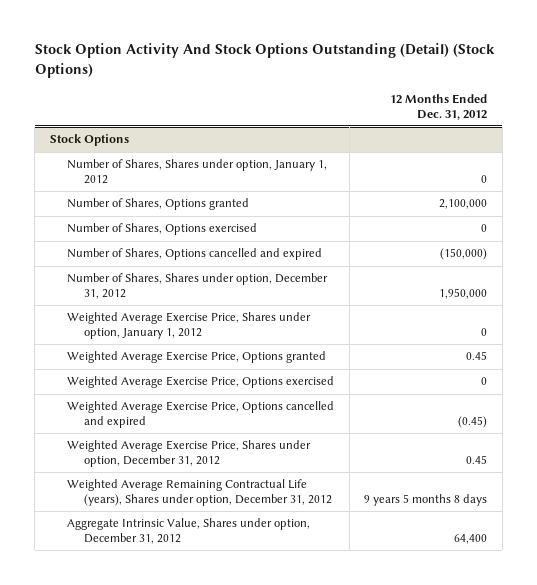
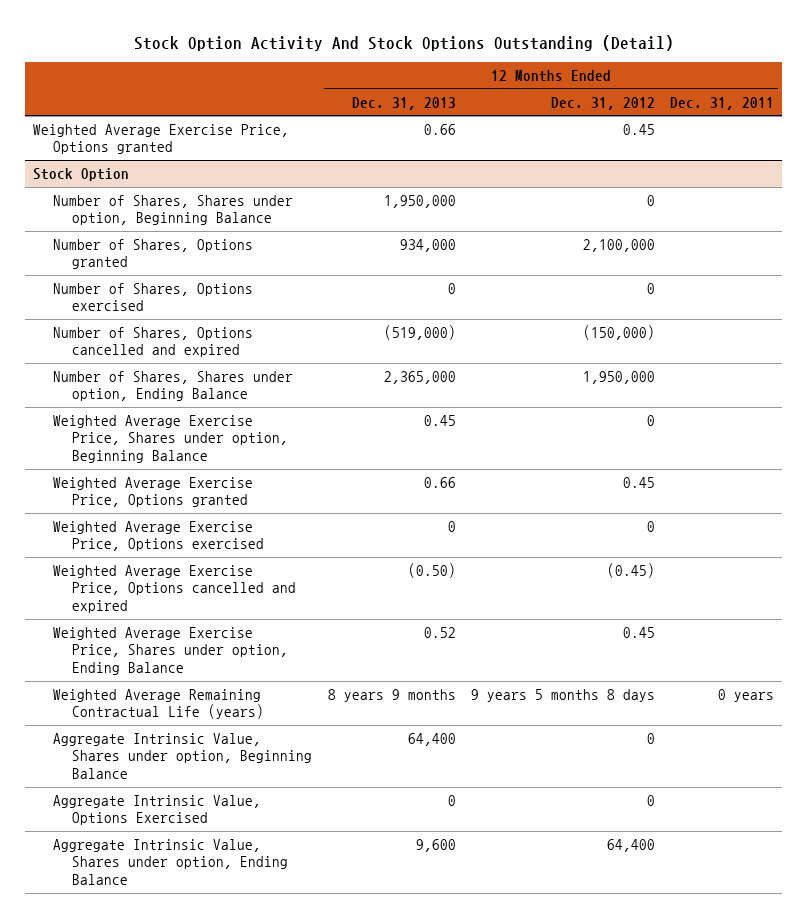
[34,43,495,78] Stock Option Activity And Stock Options Outstanding (Detail) (Stock Options) -> [133,34,674,51] Stock Option Activity And Stock Options Outstanding (Detail)
none -> [351,96,456,110] Dec. 31, 2013
none -> [670,96,775,110] Dec. 31, 2011
none -> [33,123,290,155] Weighted Average Exercise Price, Options granted
[49,134,129,147] Stock Options -> [33,167,130,181] Stock Option
[66,159,327,185] Number of Shares, Shares under option, January 1, 2012 -> [52,194,293,226] Number of Shares, Shares under option, Beginning Balance
[66,273,328,300] Number of Shares, Shares under option, December 31, 2012 -> [52,370,293,402] Number of Shares, Shares under option, Ending Balance
[66,312,311,340] Weighted Average Exercise Price, Shares under option, January 1, 2012 -> [52,414,289,463] Weighted Average Exercise Price, Shares under option, Beginning Balance
[66,440,311,468] Weighted Average Exercise Price, Shares under option, December 31, 2012 -> [52,626,289,675] Weighted Average Exercise Price, Shares under option, Ending Balance
[66,479,333,507] Weighted Average Remaining Contractual Life (years), Shares under option, December 31, 2012 -> [52,688,265,720] Weighted Average Remaining Contractual Life (years)
[66,518,310,545] Aggregate Intrinsic Value, Shares under option, December 31, 2012 -> [52,732,313,779] Aggregate Intrinsic Value, Shares under option, Beginning Balance
[454,534,488,545] 64,400 -> [647,732,656,744] 0
none -> [52,794,261,826] Aggregate Intrinsic Value, Options Exercised
none -> [52,838,289,885] Aggregate Intrinsic Value, Shares under option, Ending Balance

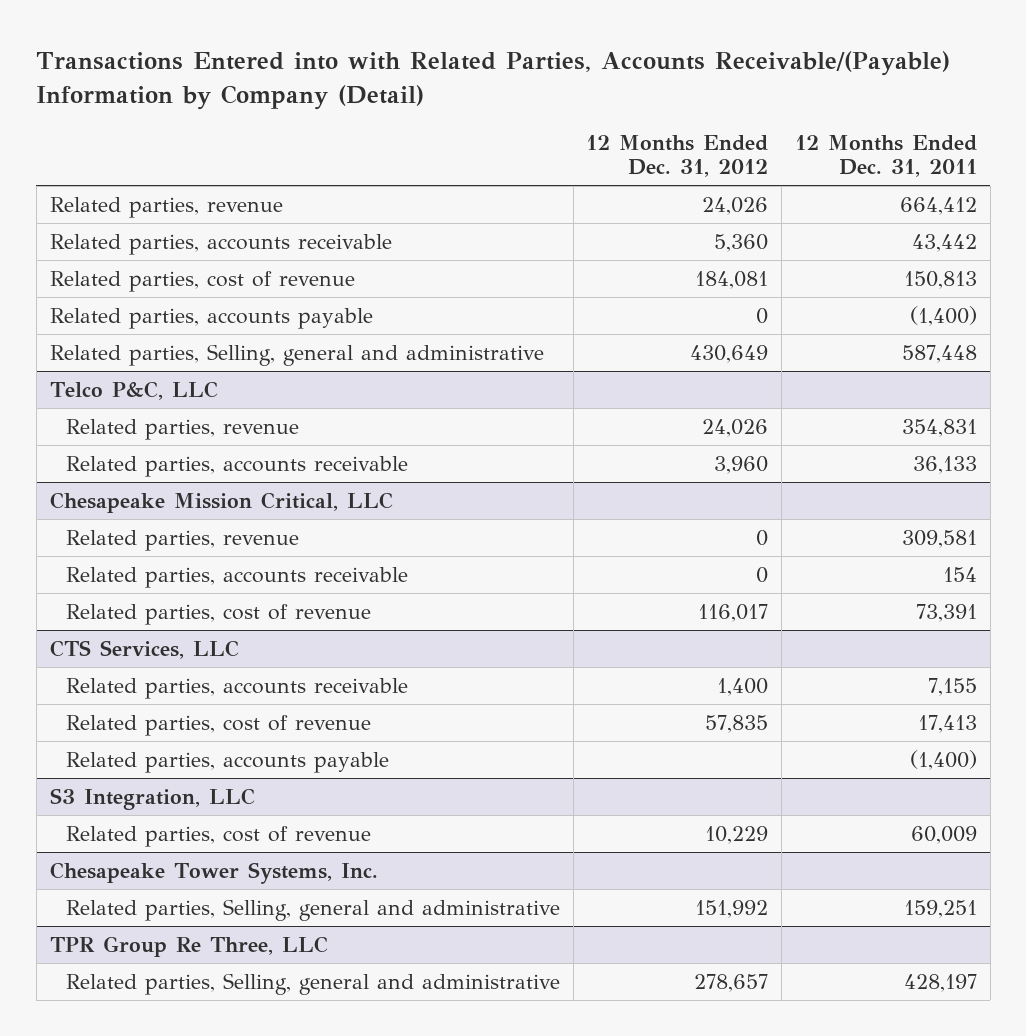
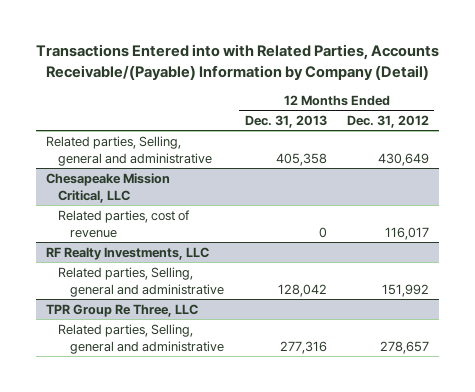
[794,134,977,178] 12 Months Ended Dec. 31, 2011 -> none
none -> [244,115,327,129] Dec. 31, 2013
[49,196,283,218] Related parties, revenue -> none
[49,233,392,255] Related parties, accounts receivable -> none
[49,270,355,292] Related parties, cost of revenue -> none
[49,307,373,329] Related parties, accounts payable -> none
[49,380,218,400] Telco P&C, LLC -> none
[65,418,299,440] Related parties, revenue -> none
[65,455,408,477] Related parties, accounts receivable -> none
[65,529,299,551] Related parties, revenue -> none
[65,566,408,588] Related parties, accounts receivable -> none
[49,639,239,659] CTS Services, LLC -> none
[65,677,408,699] Related parties, accounts receivable -> none
[65,714,371,736] Related parties, cost of revenue -> none
[65,751,389,773] Related parties, accounts payable -> none
[49,787,255,810] S3 Integration, LLC -> none
[65,825,371,847] Related parties, cost of revenue -> none
[49,861,378,884] Chesapeake Tower Systems, Inc. -> none
none -> [45,246,209,260] RF Realty Investments, LLC

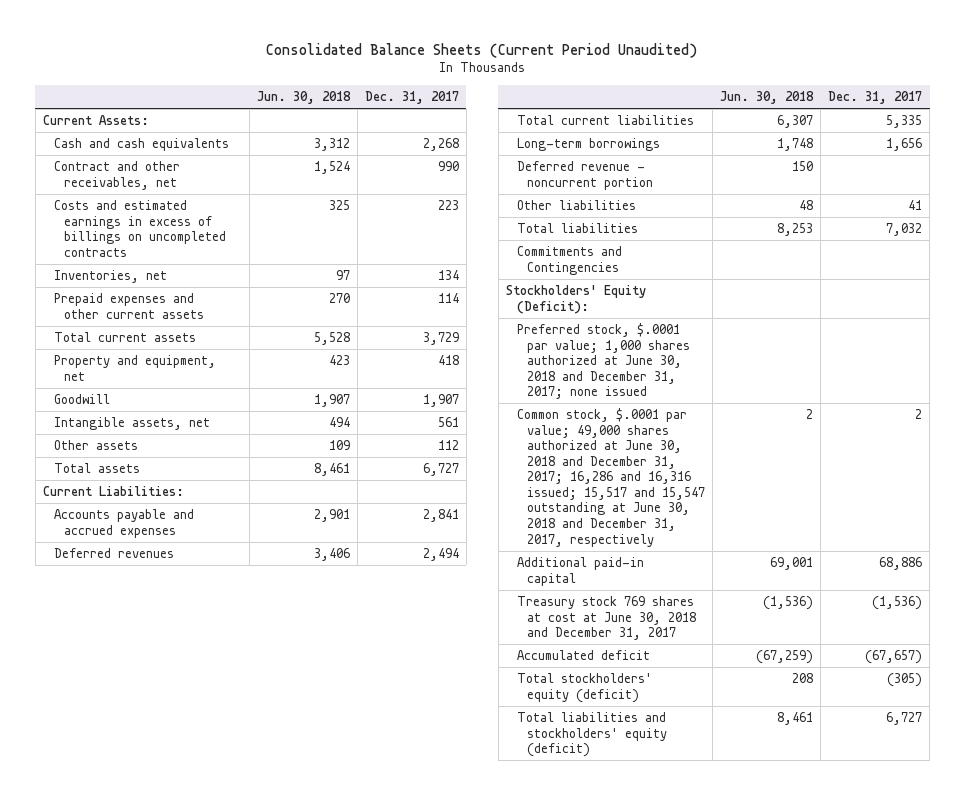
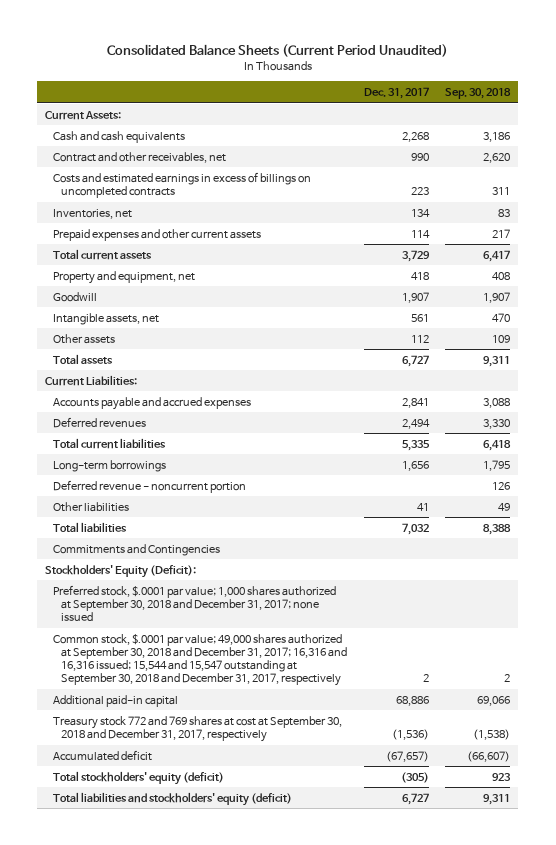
[257,90,352,104] Jun. 30, 2018 -> none
none -> [445,87,512,99] Sep. 30, 2018
[516,323,691,400] Preferred stock, $.0001 par value; 1,000 shares authorized at June 30, 2018 and December 31, 2017; none issued -> [53,584,337,622] Preferred stock, $.0001 par value; 1,000 shares authorized at September 30, 2018 and December 31, 2017; none issued
[516,408,706,547] Common stock, $.0001 par value; 49,000 shares authorized at June 30, 2018 and December 31, 2017; 16,286 and 16,316 issued; 15,517 and 15,547 outstanding at June 30, 2018 and December 31, 2017, respectively -> [53,633,348,687] Common stock, $.0001 par value; 49,000 shares authorized at September 30, 2018 and December 31, 2017; 16,316 and 16,316 issued; 15,544 and 15,547 outstanding at September 30, 2018 and December 31, 2017, respectively
[516,596,697,641] Treasury stock 769 shares at cost at June 30, 2018 and December 31, 2017 -> [53,715,343,742] Treasury stock 772 and 769 shares at cost at September 30, 2018 and December 31, 2017, respectively

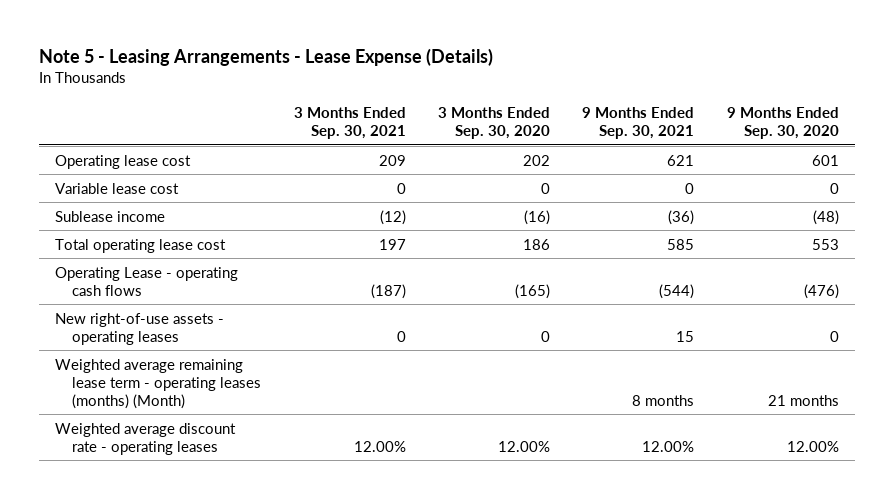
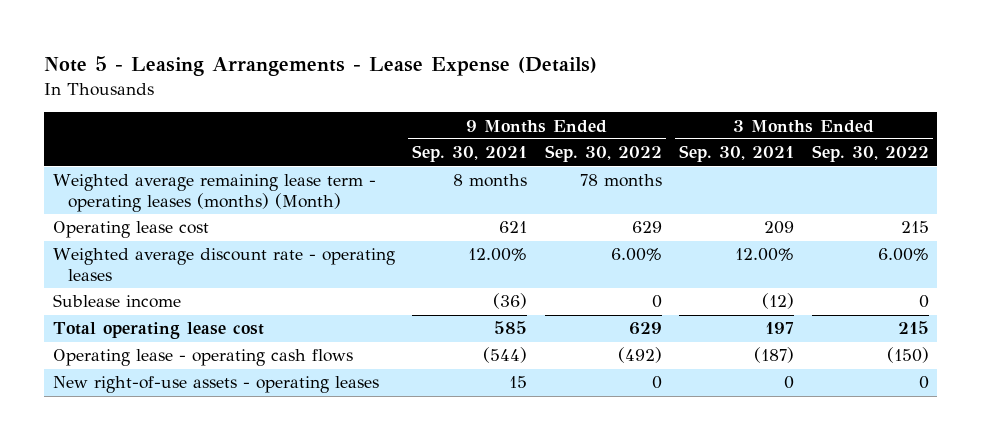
[438,107,551,139] 3 Months Ended Sep. 30, 2020 -> none
[726,107,839,139] 9 Months Ended Sep. 30, 2020 -> none
none -> [544,145,662,163] Sep. 30, 2022
none -> [811,145,929,163] Sep. 30, 2022
[55,358,262,409] Weighted average remaining lease term - operating leases (months) (Month) -> [52,174,376,212] Weighted average remaining lease term - operating leases (months) (Month)
[55,182,180,194] Variable lease cost -> none
[55,422,237,455] Weighted average discount rate - operating leases -> [52,248,395,281] Weighted average discount rate - operating leases
[55,266,239,296] Operating Lease - operating cash flows -> [52,349,353,367] Operating lease - operating cash flows

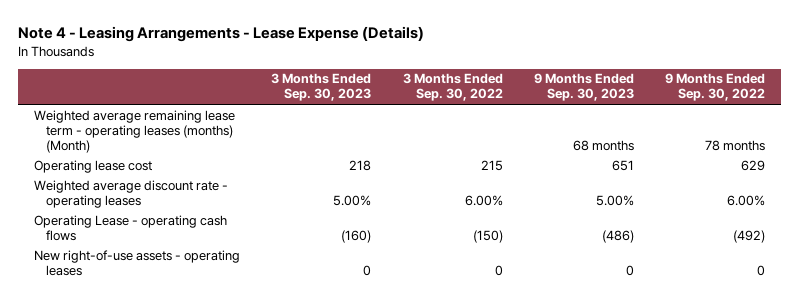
[43,55,597,76] Note 5 - Leasing Arrangements - Lease Expense (Details) -> [18,26,425,43] Note 4 - Leasing Arrangements - Lease Expense (Details)
[412,145,528,163] Sep. 30, 2021 -> none
[679,145,795,163] Sep. 30, 2021 -> none
none -> [271,73,372,102] 3 Months Ended Sep. 30, 2023
none -> [534,73,635,102] 9 Months Ended Sep. 30, 2023
[52,294,181,309] Sublease income -> none
[52,322,264,340] Total operating lease cost -> none
[52,349,353,367] Operating lease - operating cash flows -> [34,214,228,241] Operating Lease - operating cash flows

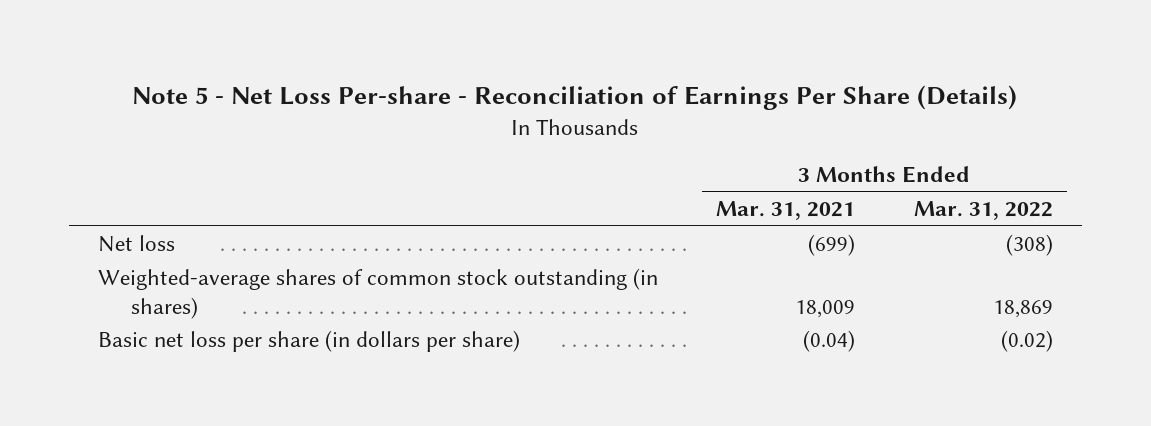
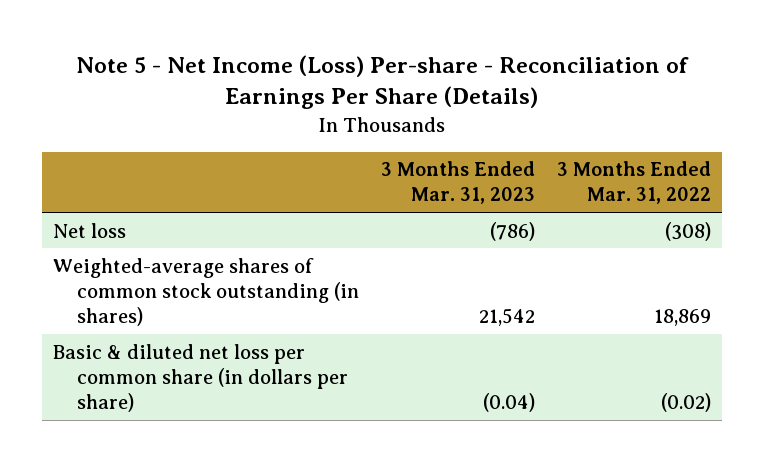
[132,85,1018,111] Note 5 - Net Loss Per-share - Reconciliation of Earnings Per Share (Details) -> [75,55,689,110] Note 5 - Net Income (Loss) Per-share - Reconciliation of Earnings Per Share (Details)
[716,201,856,221] Mar. 31, 2021 -> none
none -> [381,161,536,205] 3 Months Ended Mar. 31, 2023
[98,330,521,353] Basic net loss per share (in dollars per share) -> [53,343,349,413] Basic & diluted net loss per common share (in dollars per share)

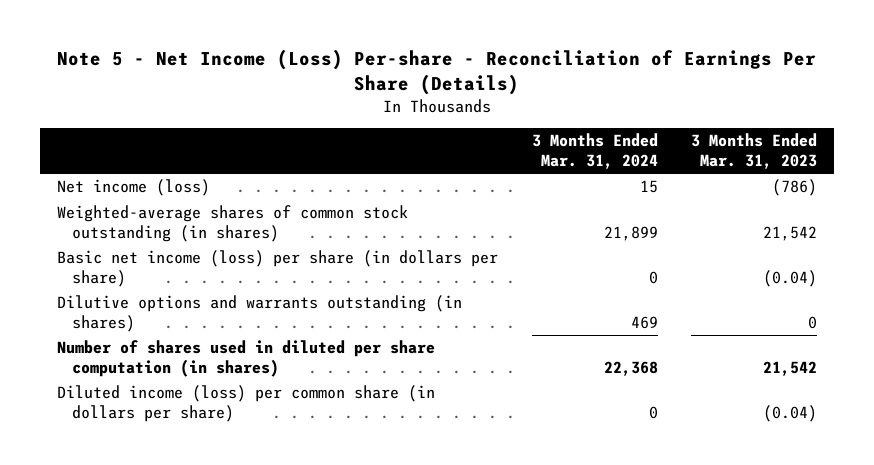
[556,161,711,205] 3 Months Ended Mar. 31, 2022 -> none
none -> [531,133,658,170] 3 Months Ended Mar. 31, 2024
[53,222,127,238] Net loss -> [57,179,211,197] Net income (loss)
[53,343,349,413] Basic & diluted net loss per common share (in dollars per share) -> [57,250,499,288] Basic net income (loss) per share (in dollars per share)
none -> [57,295,463,333] Dilutive options and warrants outstanding (in shares)
none -> [57,340,436,378] Number of shares used in diluted per share computation (in shares)
none -> [57,385,436,423] Diluted income (loss) per common share (in dollars per share)

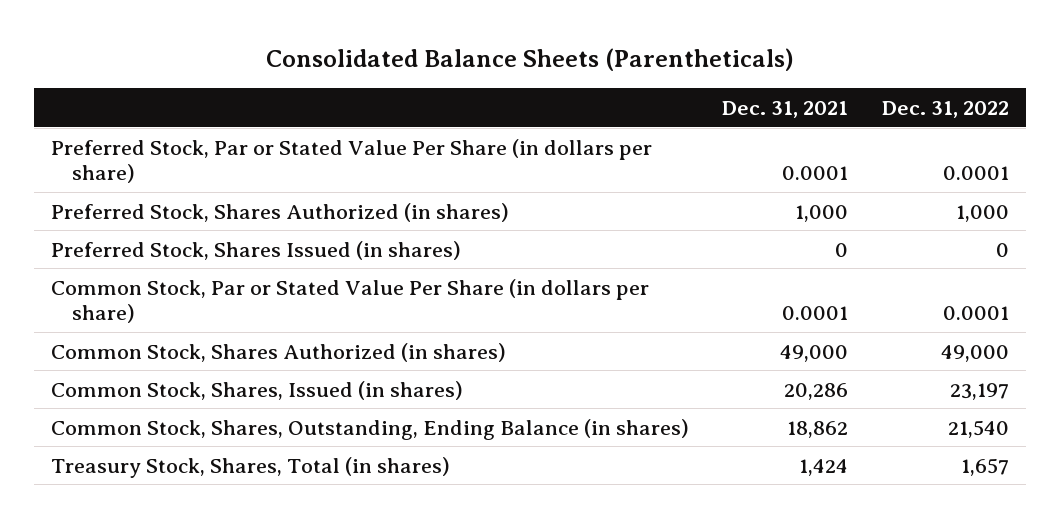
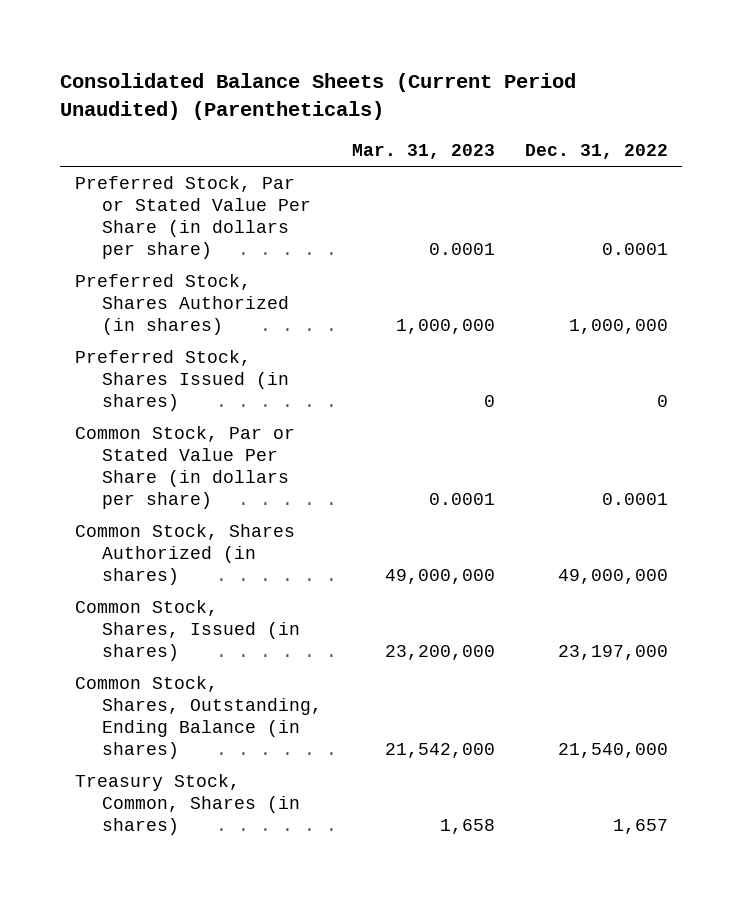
[265,47,794,71] Consolidated Balance Sheets (Parentheticals) -> [60,73,577,121] Consolidated Balance Sheets (Current Period Unaudited) (Parentheticals)
[722,100,849,118] Dec. 31, 2021 -> none
none -> [351,144,495,160] Mar. 31, 2023
[955,204,1009,222] 1,000 -> [568,319,668,335] 1,000,000
[940,344,1009,362] 49,000 -> [557,569,668,585] 49,000,000
[949,382,1009,400] 23,197 -> [557,645,668,661] 23,197,000
[947,419,1009,438] 21,540 -> [557,743,668,759] 21,540,000
[50,456,450,478] Treasury Stock, Shares, Total (in shares) -> [75,773,301,836] Treasury Stock, Common, Shares (in shares)

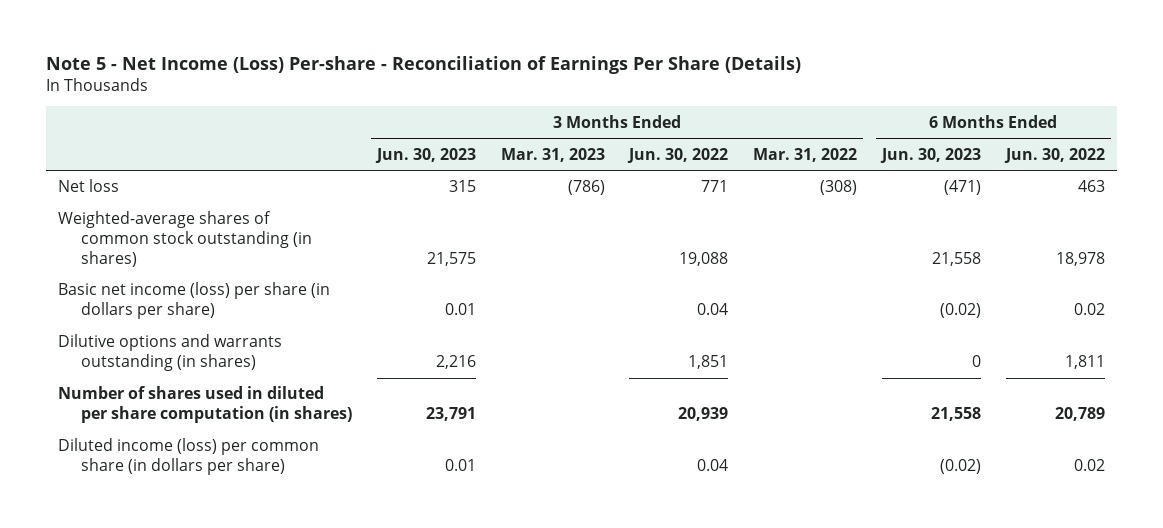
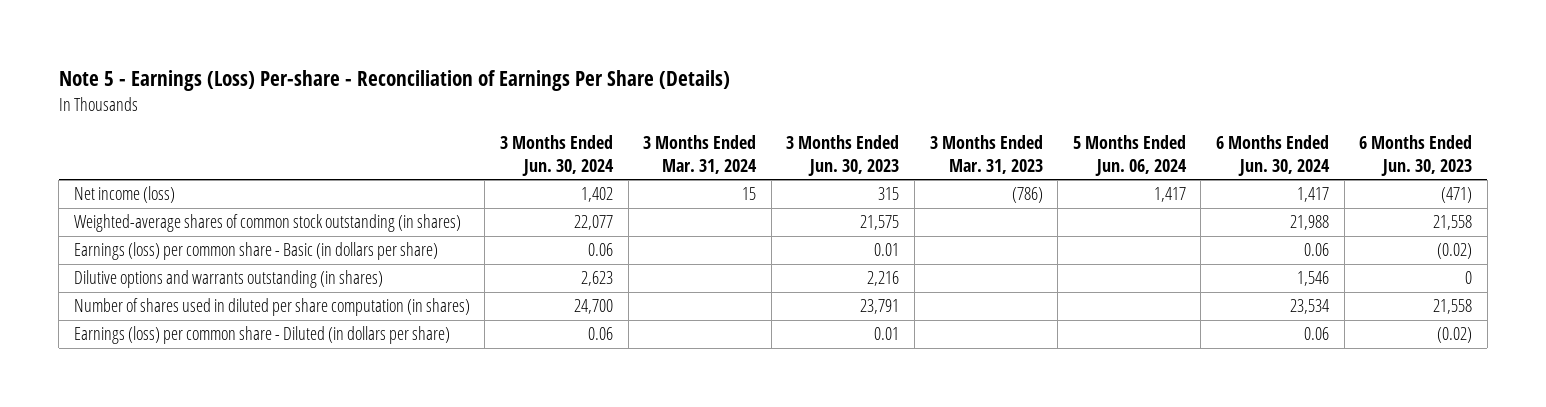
[45,55,801,74] Note 5 - Net Income (Loss) Per-share - Reconciliation of Earnings Per Share (Details) -> [58,70,730,92] Note 5 - Earnings (Loss) Per-share - Reconciliation of Earnings Per Share (Details)
[627,147,729,163] Jun. 30, 2022 -> none
[753,147,858,162] Mar. 31, 2022 -> none
[1003,147,1105,163] Jun. 30, 2022 -> none
none -> [499,134,614,176] 3 Months Ended Jun. 30, 2024
none -> [643,134,758,174] 3 Months Ended Mar. 31, 2024
none -> [1072,134,1187,176] 5 Months Ended Jun. 06, 2024
none -> [1215,134,1330,176] 6 Months Ended Jun. 30, 2024
[58,179,120,193] Net loss -> [73,186,175,204] Net income (loss)
[58,282,331,320] Basic net income (loss) per share (in dollars per share) -> [73,242,438,261] Earnings (loss) per common share - Basic (in dollars per share)
[58,438,320,476] Diluted income (loss) per common share (in dollars per share) -> [73,326,450,345] Earnings (loss) per common share - Diluted (in dollars per share)

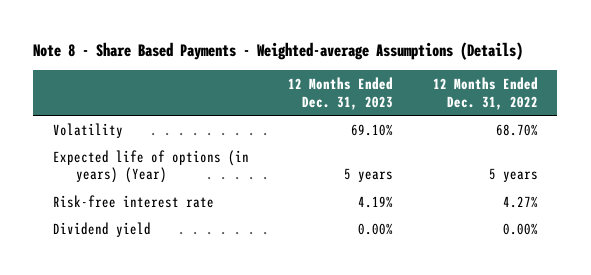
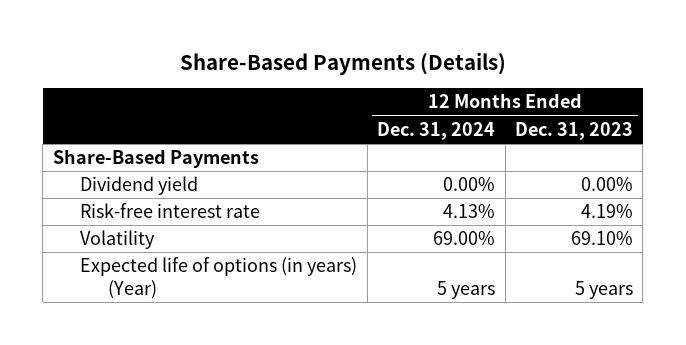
[33,41,524,60] Note 8 - Share Based Payments - Weighted-average Assumptions (Details) -> [179,52,506,76] Share-Based Payments (Details)
[432,77,538,110] 12 Months Ended Dec. 31, 2022 -> none
none -> [377,121,496,140] Dec. 31, 2024
none -> [52,149,259,169] Share-Based Payments
[53,221,152,237] Dividend yield -> [80,176,199,196] Dividend yield
[53,194,215,208] Risk-free interest rate -> [80,203,261,219] Risk-free interest rate

